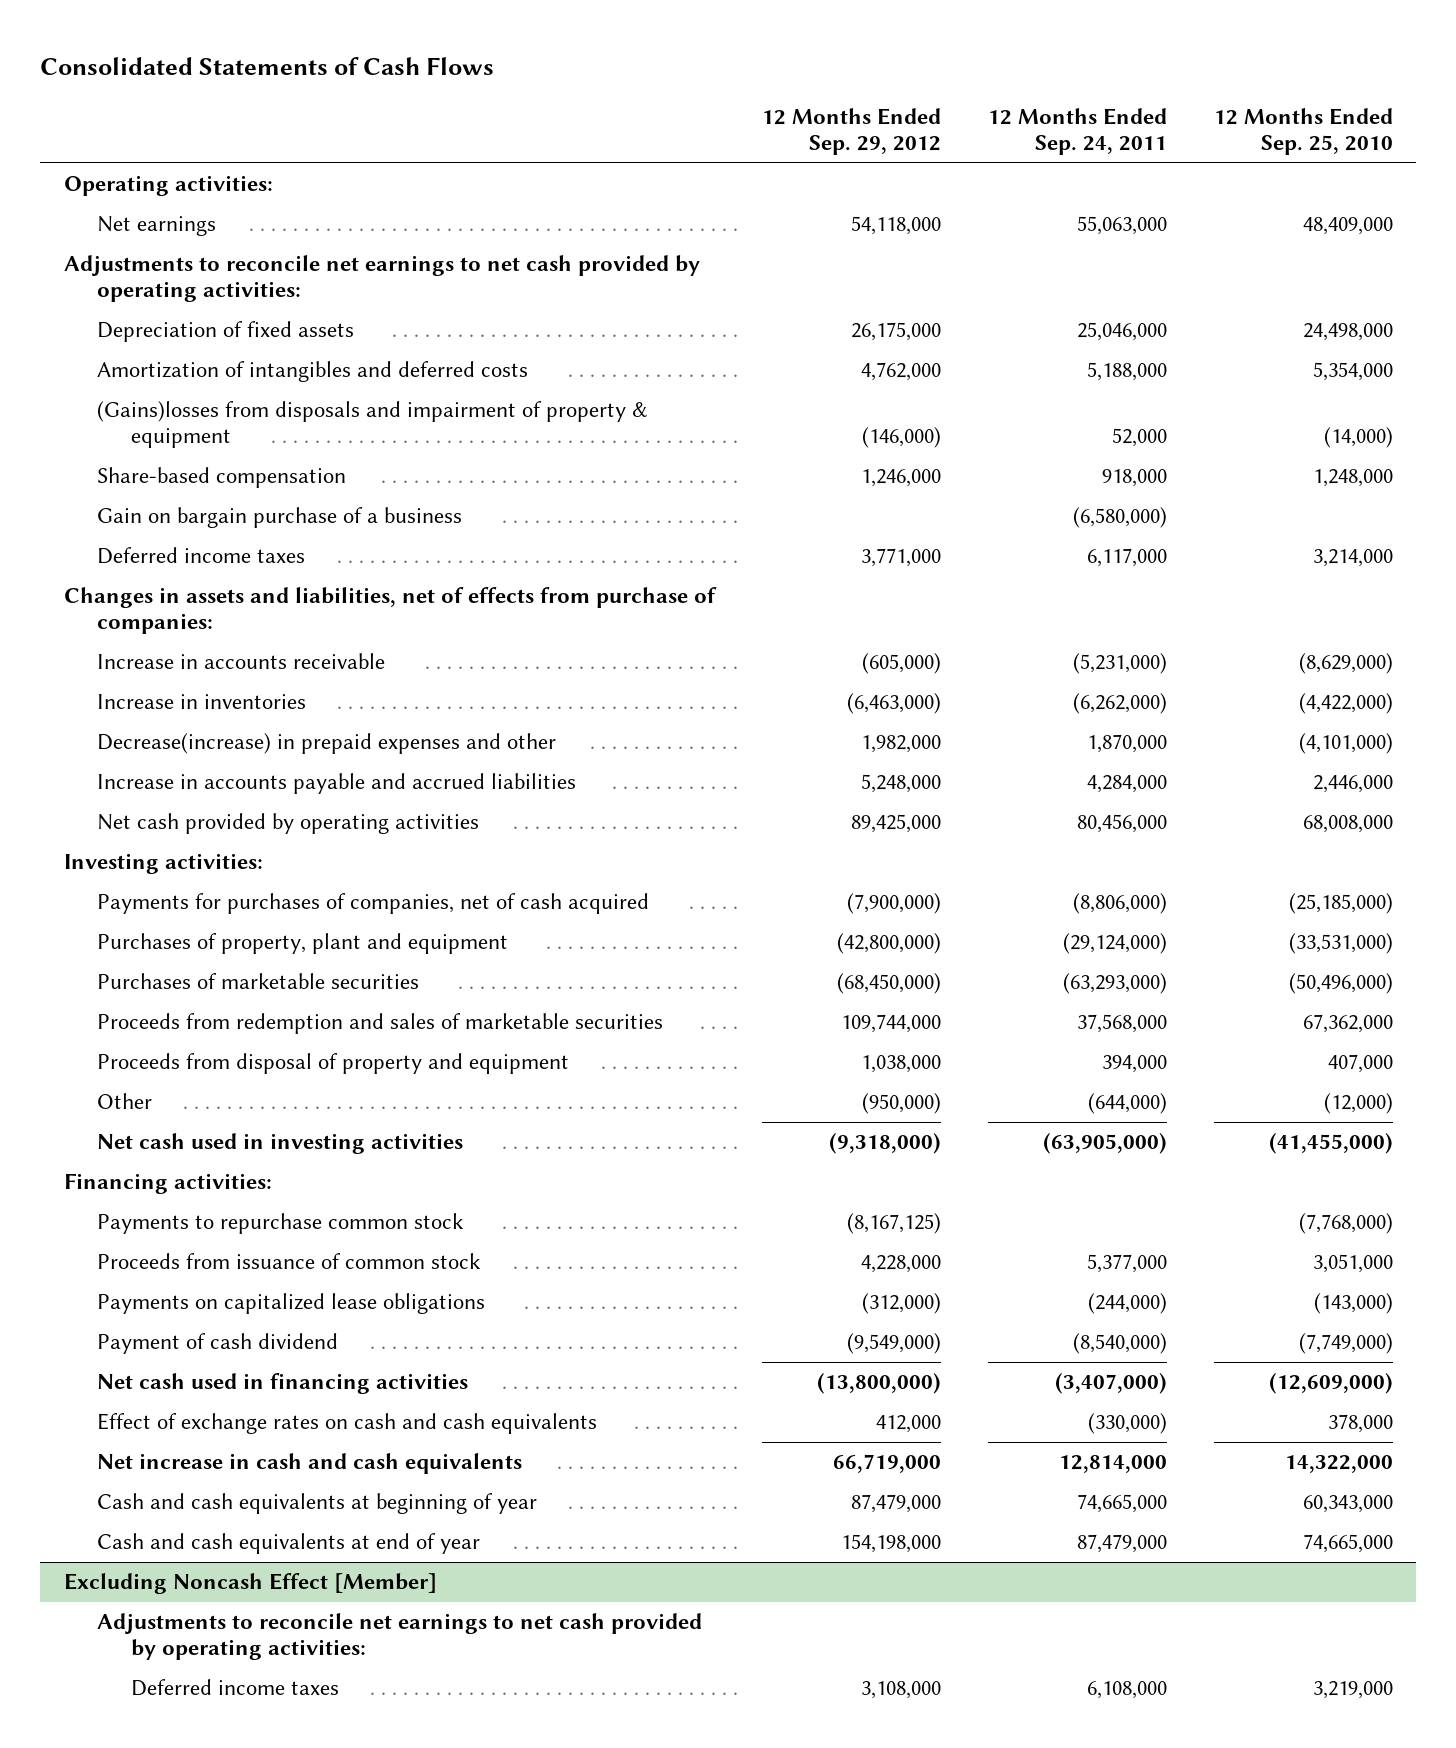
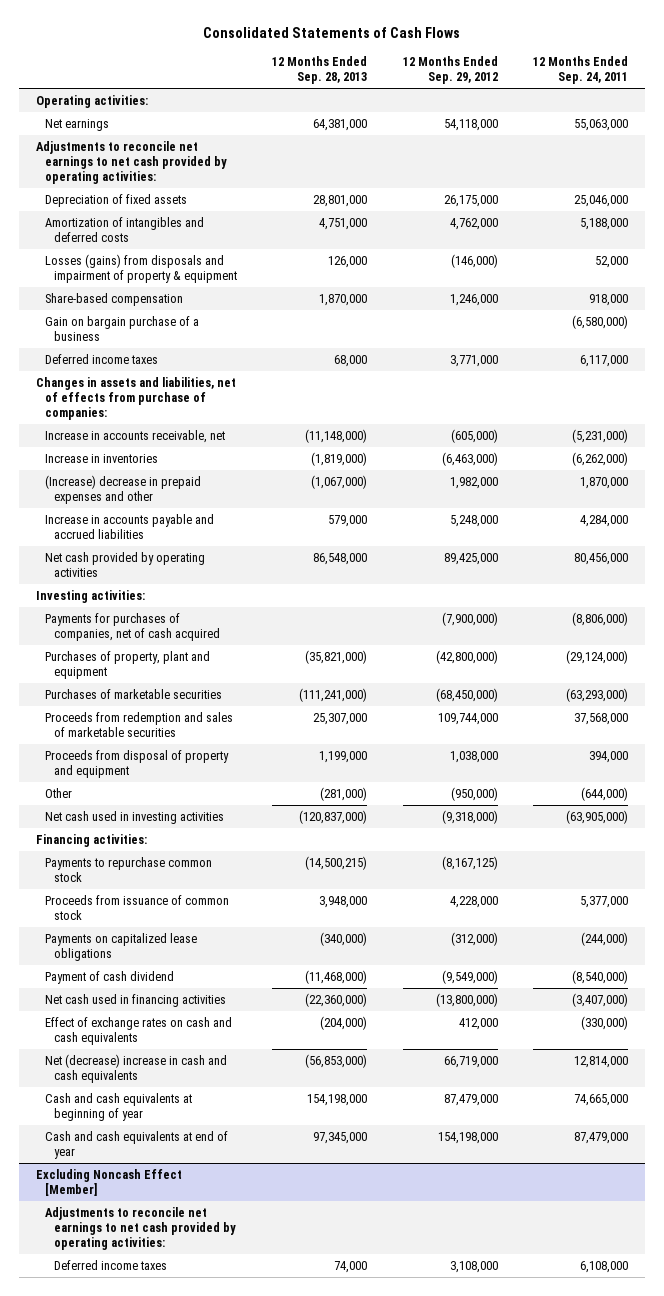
[1213,108,1393,156] 12 Months Ended Sep. 25, 2010 -> none
none -> [272,56,368,85] 12 Months Ended Sep. 28, 2013
[97,401,649,449] (Gains)losses from disposals and impairment of property & equipment -> [45,254,238,283] Losses (gains) from disposals and impairment of property & equipment
[97,653,386,670] Increase in accounts receivable -> [45,430,226,444] Increase in accounts receivable, net
[97,733,557,755] Decrease(increase) in prepaid expenses and other -> [45,475,202,504] (Increase) decrease in prepaid expenses and other
[97,1453,523,1475] Net increase in cash and cash equivalents -> [45,1054,228,1083] Net (decrease) increase in cash and cash equivalents

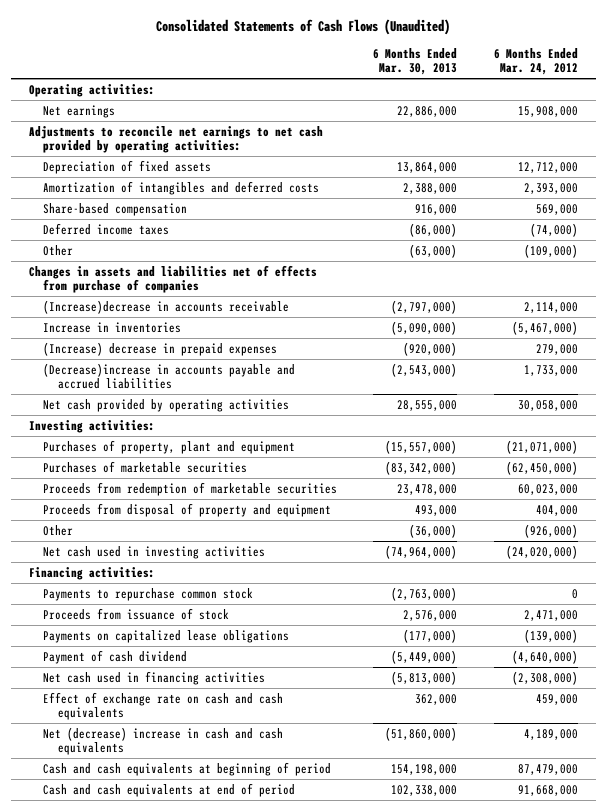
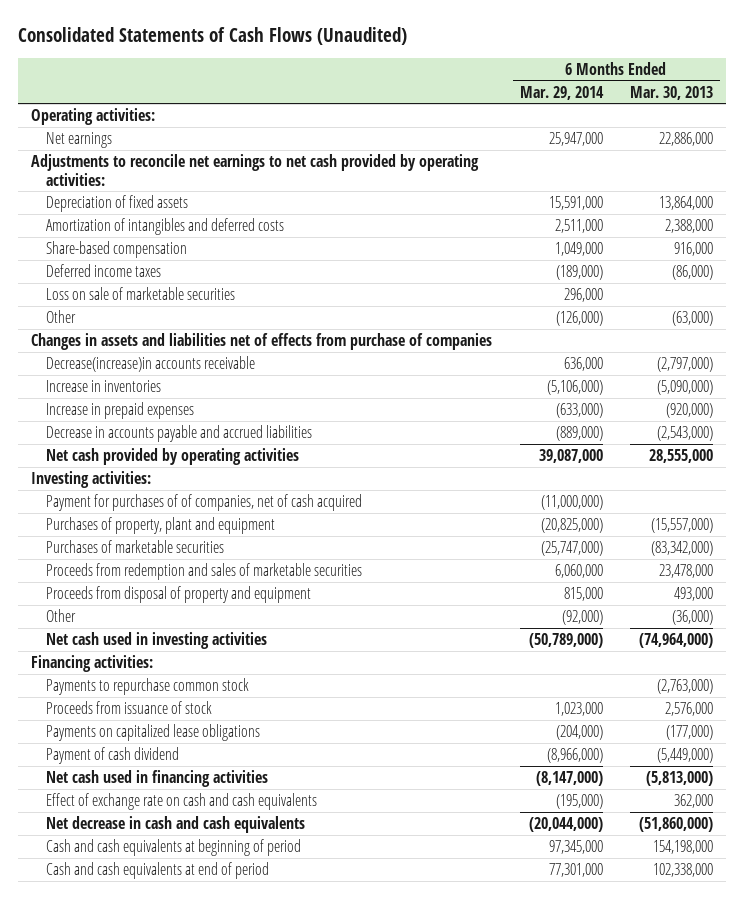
[493,47,578,76] 6 Months Ended Mar. 24, 2012 -> none
none -> [519,85,604,100] Mar. 29, 2014
none -> [46,286,236,300] Loss on sale of marketable securities
[43,299,290,314] (Increase)decrease in accounts receivable -> [46,355,256,372] Decrease(increase)in accounts receivable
[43,341,278,356] (Increase) decrease in prepaid expenses -> [46,401,195,419] Increase in prepaid expenses
[43,362,296,390] (Decrease)increase in accounts payable and accrued liabilities -> [46,424,313,442] Decrease in accounts payable and accrued liabilities
none -> [46,493,363,511] Payment for purchases of of companies, net of cash acquired
[43,481,338,496] Proceeds from redemption of marketable securities -> [46,562,363,580] Proceeds from redemption and sales of marketable securities
[43,726,284,756] Net (decrease) increase in cash and cash equivalents -> [46,815,306,833] Net decrease in cash and cash equivalents

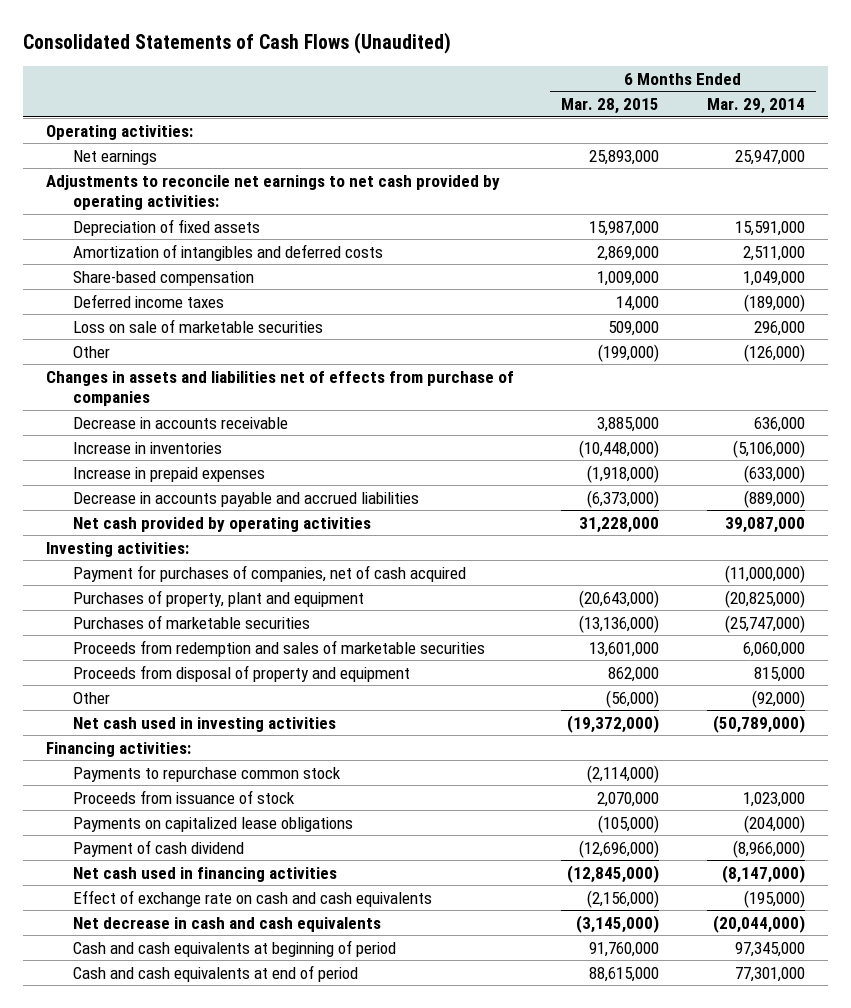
[629,85,713,100] Mar. 30, 2013 -> none
none -> [561,98,660,115] Mar. 28, 2015
[46,355,256,372] Decrease(increase)in accounts receivable -> [73,416,289,429] Decrease in accounts receivable
[46,493,363,511] Payment for purchases of of companies, net of cash acquired -> [73,564,467,582] Payment for purchases of companies, net of cash acquired

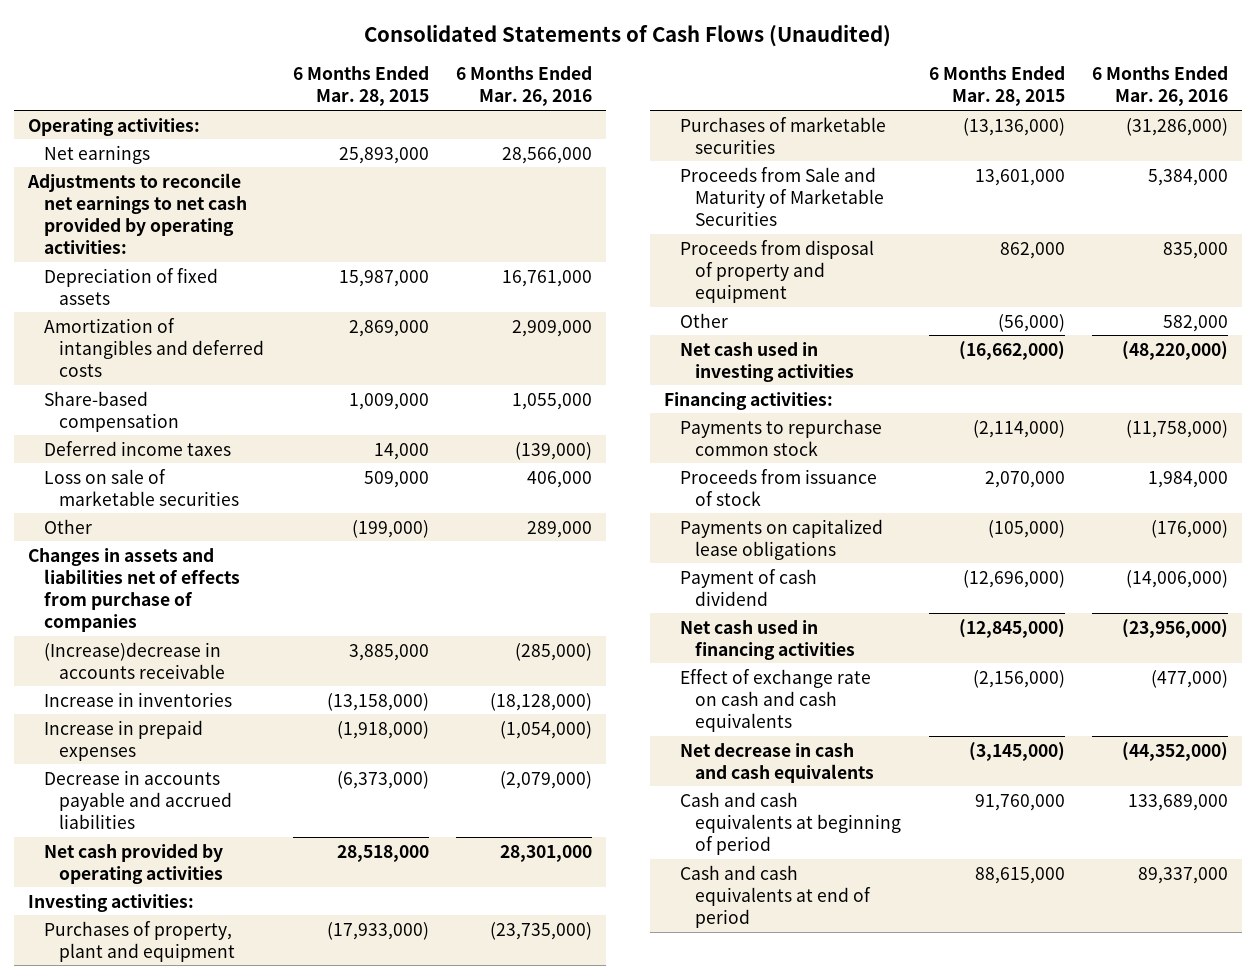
[706,98,805,115] Mar. 29, 2014 -> none
none -> [456,66,593,107] 6 Months Ended Mar. 26, 2016
[73,416,289,429] Decrease in accounts receivable -> [43,641,226,679] (Increase)decrease in accounts receivable
[579,439,660,458] (10,448,000) -> [326,692,429,711] (13,158,000)
[579,516,660,533] 31,228,000 -> [336,844,429,862] 28,518,000
[73,564,467,582] Payment for purchases of companies, net of cash acquired -> none
[579,589,660,608] (20,643,000) -> [326,921,429,940] (17,933,000)
[73,639,486,657] Proceeds from redemption and sales of marketable securities -> [679,166,885,227] Proceeds from Sale and Maturity of Marketable Securities
[567,714,660,733] (19,372,000) -> [958,340,1065,360] (16,662,000)

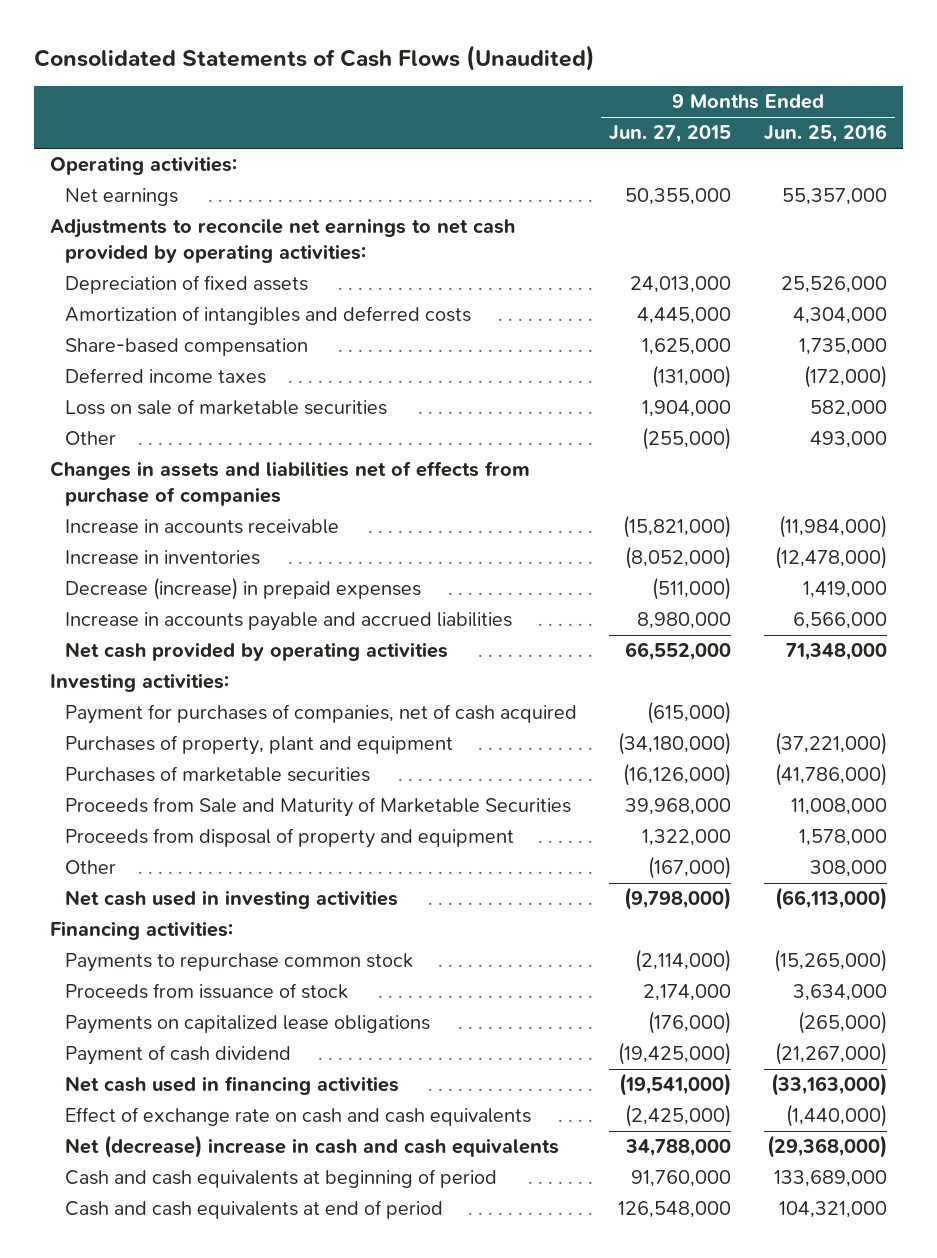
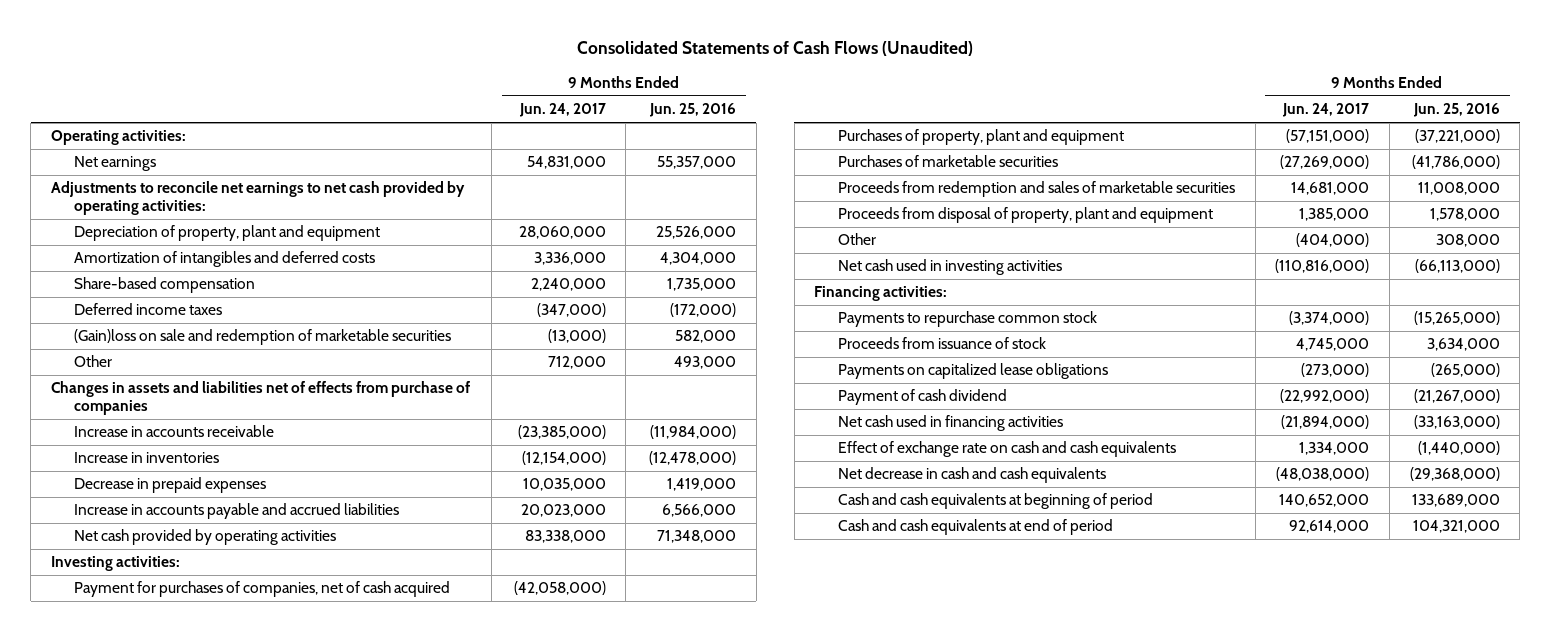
[609,125,732,144] Jun. 27, 2015 -> none
none -> [518,103,606,118] Jun. 24, 2017
[65,275,309,295] Depreciation of fixed assets -> [74,225,381,242] Depreciation of property, plant and equipment
[65,399,388,416] Loss on sale of marketable securities -> [74,329,452,346] (Gain)loss on sale and redemption of marketable securities
[65,577,422,601] Decrease (increase) in prepaid expenses -> [74,477,267,494] Decrease in prepaid expenses
[65,797,572,818] Proceeds from Sale and Maturity of Marketable Securities -> [838,181,1236,198] Proceeds from redemption and sales of marketable securities
[65,828,515,849] Proceeds from disposal of property and equipment -> [838,207,1214,224] Proceeds from disposal of property, plant and equipment
[65,1135,560,1159] Net (decrease) increase in cash and cash equivalents -> [838,467,1107,484] Net decrease in cash and cash equivalents

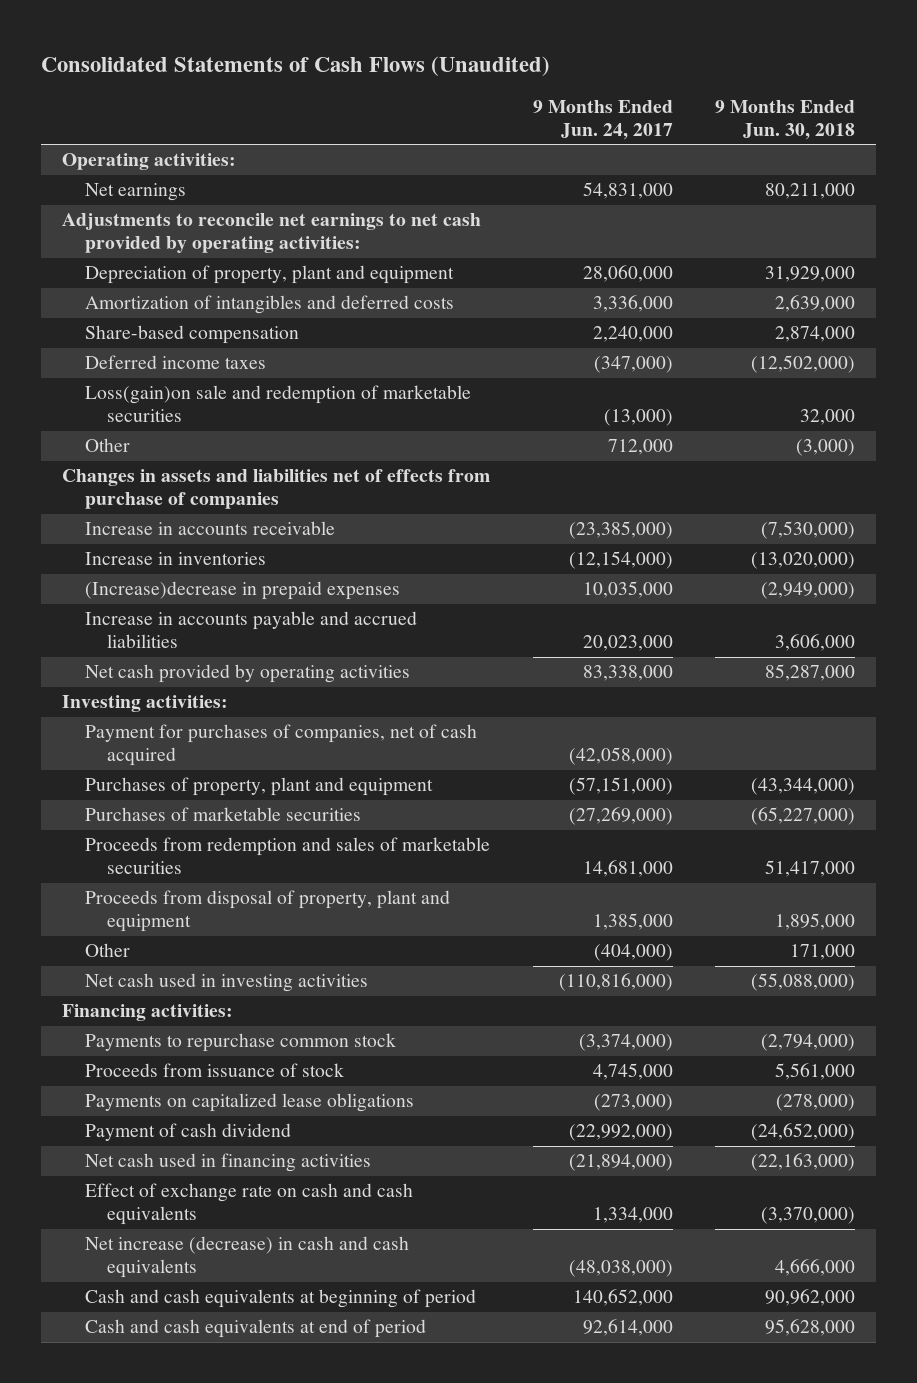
[648,103,736,118] Jun. 25, 2016 -> none
none -> [714,99,855,140] 9 Months Ended Jun. 30, 2018
[74,329,452,346] (Gain)loss on sale and redemption of marketable securities -> [84,385,471,423] Loss(gain)on sale and redemption of marketable securities
[74,477,267,494] Decrease in prepaid expenses -> [84,581,400,601] (Increase)decrease in prepaid expenses
[838,467,1107,484] Net decrease in cash and cash equivalents -> [84,1236,409,1279] Net increase (decrease) in cash and cash equivalents

